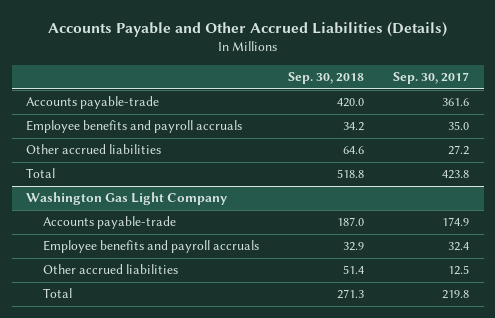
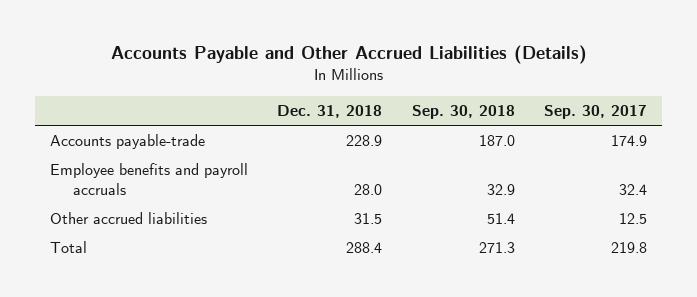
none -> [277,105,383,119] Dec. 31, 2018
[26,96,160,110] Accounts payable-trade -> none
[26,120,243,134] Employee benefits and payroll accruals -> none
[26,144,162,155] Other accrued liabilities -> none
[26,168,56,179] Total -> none
[26,192,228,206] Washington Gas Light Company -> none

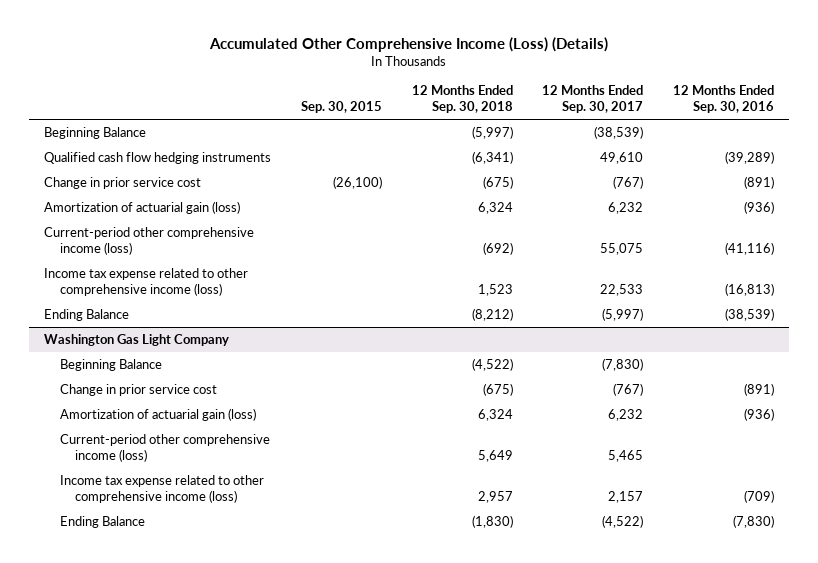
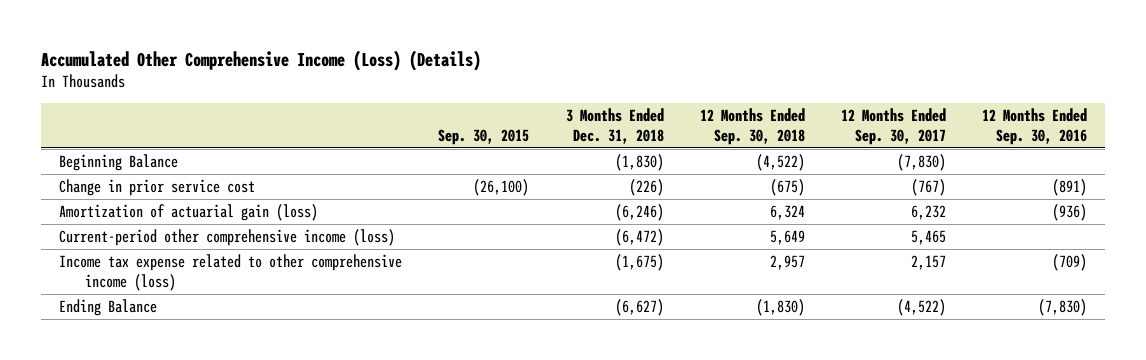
none -> [565,107,664,145] 3 Months Ended Dec. 31, 2018
[44,127,147,140] Beginning Balance -> none
[44,152,272,165] Qualified cash flow hedging instruments -> none
[44,201,241,215] Amortization of actuarial gain (loss) -> none
[44,227,255,256] Current-period other comprehensive income (loss) -> none
[44,268,249,297] Income tax expense related to other comprehensive income (loss) -> none
[44,309,130,322] Ending Balance -> none
[44,334,230,347] Washington Gas Light Company -> none
[59,384,217,397] Change in prior service cost -> none
[44,177,202,190] Change in prior service cost -> [59,178,256,196] Change in prior service cost

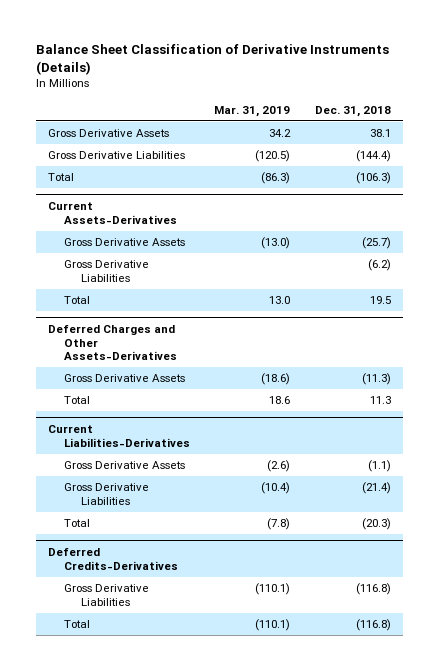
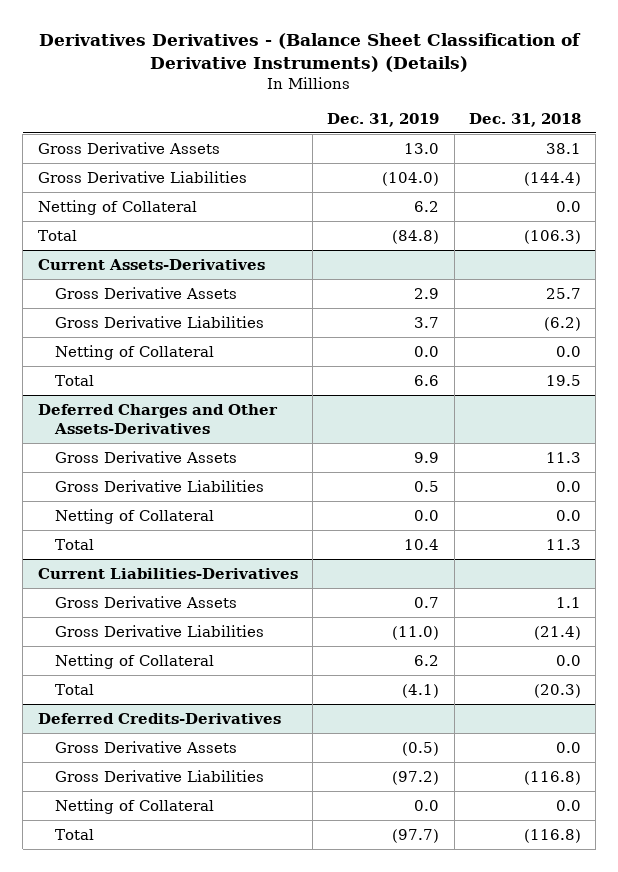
[36,43,390,75] Balance Sheet Classification of Derivative Instruments (Details) -> [39,32,582,72] Derivatives Derivatives - (Balance Sheet Classification of Derivative Instruments) (Details)
[214,105,291,117] Mar. 31, 2019 -> none
none -> [327,112,440,127] Dec. 31, 2019
none -> [37,199,197,215] Netting of Collateral
[361,237,391,250] (25.7) -> [545,287,581,299] 25.7
none -> [55,344,215,360] Netting of Collateral
[361,373,391,386] (11.3) -> [545,451,581,463] 11.3
none -> [55,479,265,492] Gross Derivative Liabilities
none -> [55,508,215,524] Netting of Collateral
[367,460,391,473] (1.1) -> [555,596,581,608] 1.1
none -> [55,653,215,669] Netting of Collateral
none -> [55,740,238,753] Gross Derivative Assets
none -> [55,798,215,814] Netting of Collateral

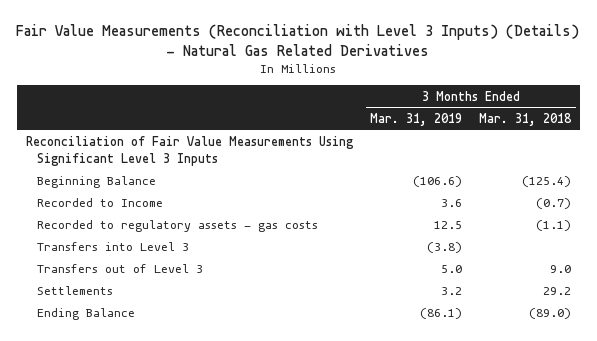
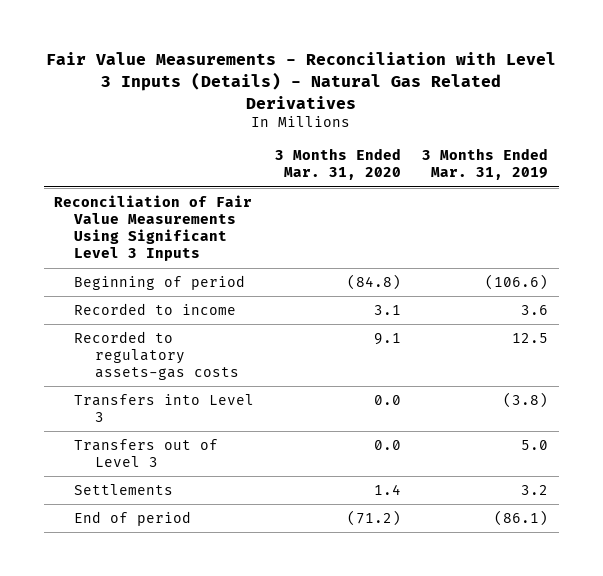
[16,24,580,56] Fair Value Measurements (Reconciliation with Level 3 Inputs) (Details) - Natural Gas Related Derivatives -> [46,52,557,109] Fair Value Measurements - Reconciliation with Level 3 Inputs (Details) - Natural Gas Related Derivatives
[479,113,573,127] Mar. 31, 2018 -> none
none -> [275,148,402,181] 3 Months Ended Mar. 31, 2020
[37,176,157,189] Beginning Balance -> [74,274,246,290] Beginning of period
[37,198,164,208] Recorded to Income -> [74,302,237,315] Recorded to income
[37,220,319,233] Recorded to regulatory assets - gas costs -> [74,330,239,381] Recorded to regulatory assets-gas costs
[37,308,136,321] Ending Balance -> [74,510,192,526] End of period

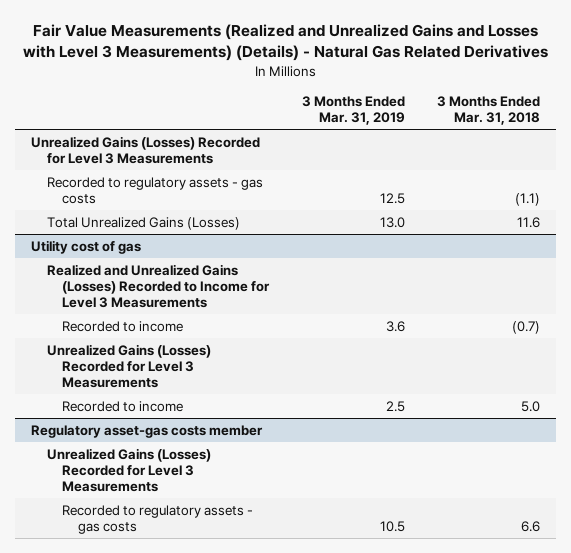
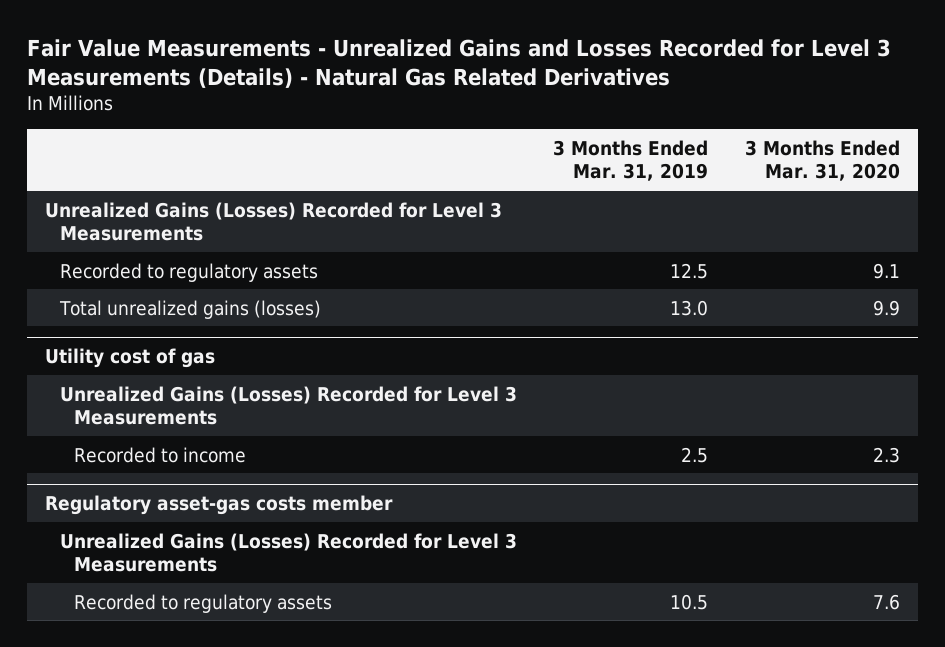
[22,24,548,62] Fair Value Measurements (Realized and Unrealized Gains and Losses with Level 3 Measurements) (Details) - Natural Gas Related Derivatives -> [26,39,891,89] Fair Value Measurements - Unrealized Gains and Losses Recorded for Level 3 Measurements (Details) - Natural Gas Related Derivatives
[436,96,540,126] 3 Months Ended Mar. 31, 2018 -> none
none -> [745,139,901,182] 3 Months Ended Mar. 31, 2020
[46,176,263,204] Recorded to regulatory assets - gas costs -> [59,262,318,282] Recorded to regulatory assets
[46,216,240,230] Total Unrealized Gains (Losses) -> [58,299,321,319] Total unrealized gains (losses)
[46,263,271,308] Realized and Unrealized Gains (Losses) Recorded to Income for Level 3 Measurements -> none
[62,320,184,332] Recorded to income -> none
[62,504,254,534] Recorded to regulatory assets - gas costs -> [74,593,333,613] Recorded to regulatory assets

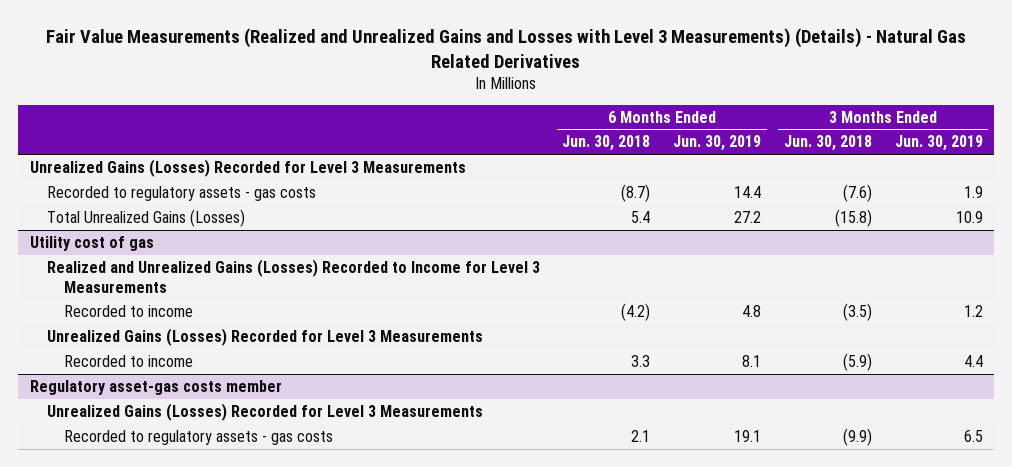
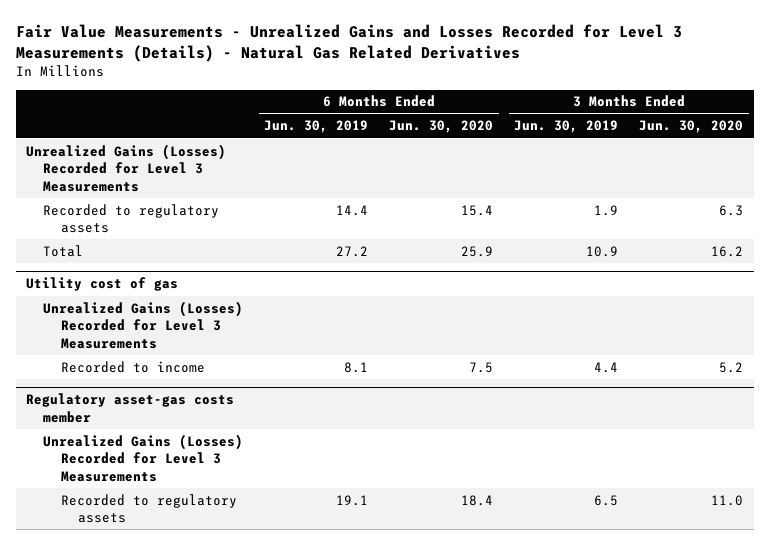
[46,27,967,68] Fair Value Measurements (Realized and Unrealized Gains and Losses with Level 3 Measurements) (Details) - Natural Gas Related Derivatives -> [15,23,682,62] Fair Value Measurements - Unrealized Gains and Losses Recorded for Level 3 Measurements (Details) - Natural Gas Related Derivatives
[562,135,651,152] Jun. 30, 2018 -> none
[783,135,872,152] Jun. 30, 2018 -> none
none -> [389,120,494,134] Jun. 30, 2020
none -> [639,120,744,134] Jun. 30, 2020
[46,185,316,201] Recorded to regulatory assets - gas costs -> [43,203,220,234] Recorded to regulatory assets
[46,208,245,227] Total Unrealized Gains (Losses) -> [43,244,84,257] Total
[46,258,540,293] Realized and Unrealized Gains (Losses) Recorded to Income for Level 3 Measurements -> none
[63,304,193,317] Recorded to income -> none
[63,429,333,445] Recorded to regulatory assets - gas costs -> [60,493,237,524] Recorded to regulatory assets

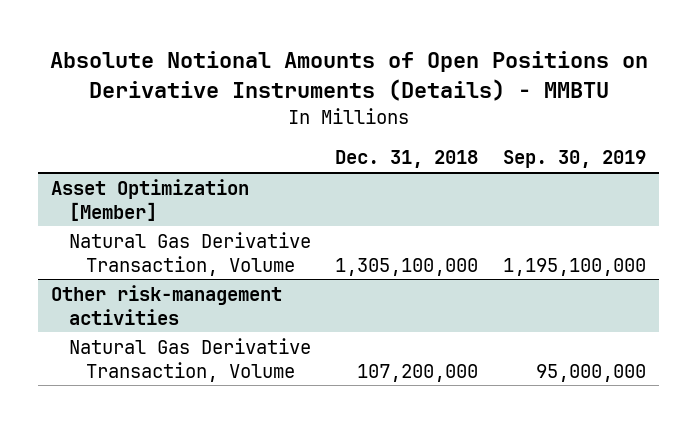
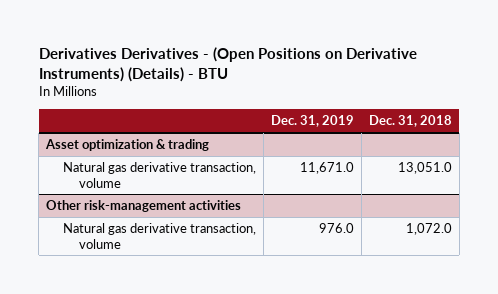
[49,50,648,101] Absolute Notional Amounts of Open Positions on Derivative Instruments (Details) - MMBTU -> [38,46,417,82] Derivatives Derivatives - (Open Positions on Derivative Instruments) (Details) - BTU
[503,150,647,169] Sep. 30, 2019 -> none
none -> [270,115,354,128] Dec. 31, 2019
[50,178,249,221] Asset Optimization [Member] -> [45,139,210,152] Asset optimization & trading
[68,231,311,276] Natural Gas Derivative Transaction, Volume -> [62,162,256,188] Natural gas derivative transaction, volume
[335,257,479,276] 1,305,100,000 -> [397,162,452,175] 13,051.0
[68,337,311,382] Natural Gas Derivative Transaction, Volume -> [62,223,256,249] Natural gas derivative transaction, volume
[357,363,479,382] 107,200,000 -> [405,223,452,236] 1,072.0

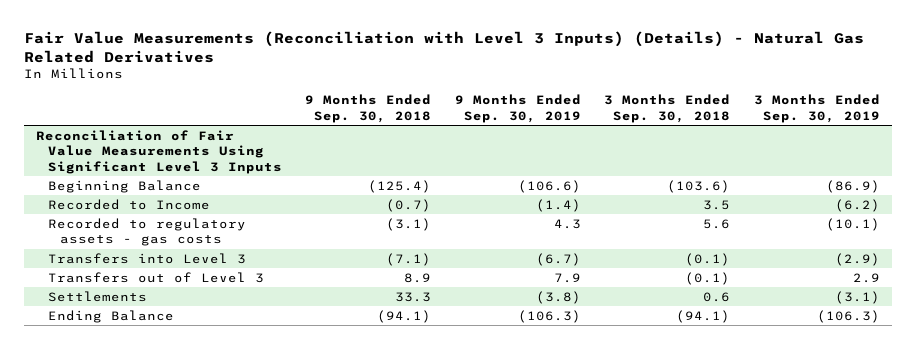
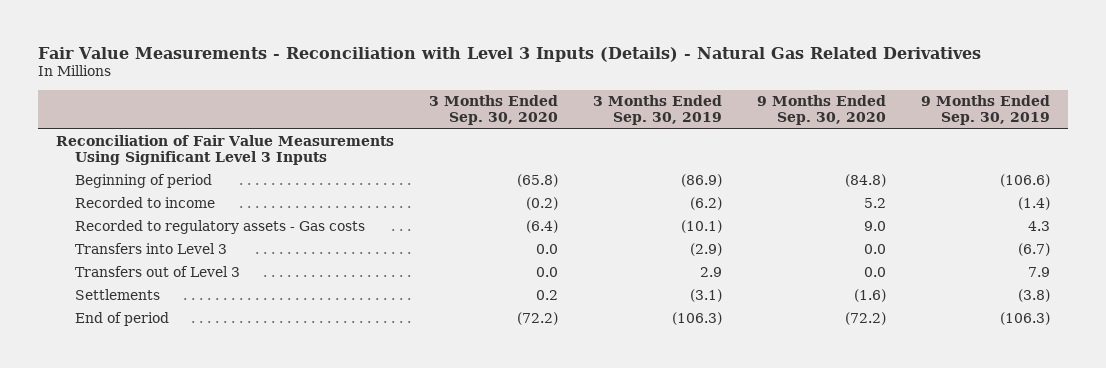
[24,31,865,63] Fair Value Measurements (Reconciliation with Level 3 Inputs) (Details) - Natural Gas Related Derivatives -> [37,46,981,62] Fair Value Measurements - Reconciliation with Level 3 Inputs (Details) - Natural Gas Related Derivatives
[305,94,432,123] 9 Months Ended Sep. 30, 2018 -> none
[604,94,731,123] 3 Months Ended Sep. 30, 2018 -> none
none -> [428,95,558,126] 3 Months Ended Sep. 30, 2020
none -> [757,95,887,126] 9 Months Ended Sep. 30, 2020
[47,179,201,193] Beginning Balance -> [74,174,212,189] Beginning of period
[47,198,210,210] Recorded to Income -> [74,197,215,209] Recorded to income
[47,217,246,247] Recorded to regulatory assets - gas costs -> [74,220,365,235] Recorded to regulatory assets - Gas costs
[47,309,174,323] Ending Balance -> [74,312,169,327] End of period

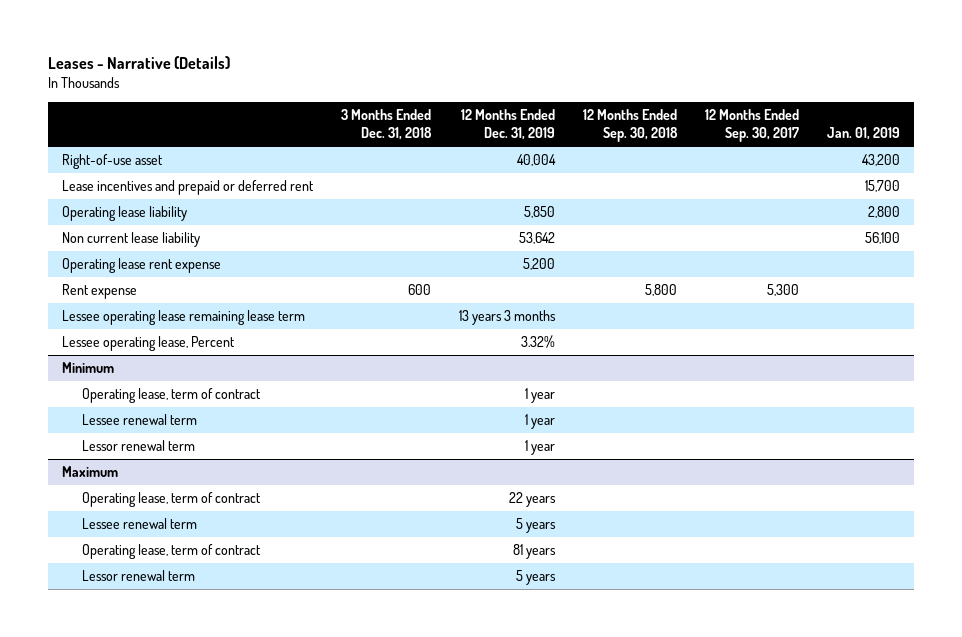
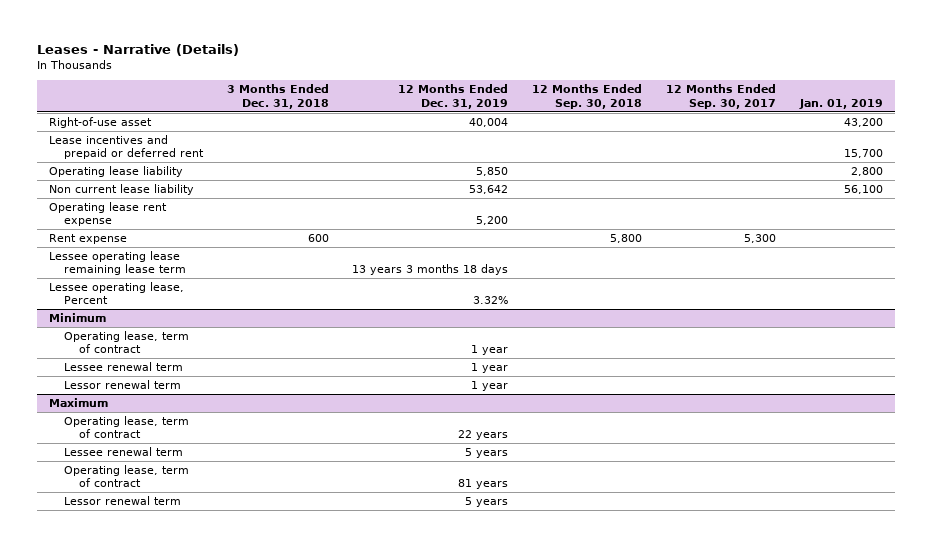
[458,310,556,326] 13 years 3 months -> [352,264,509,276] 13 years 3 months 18 days

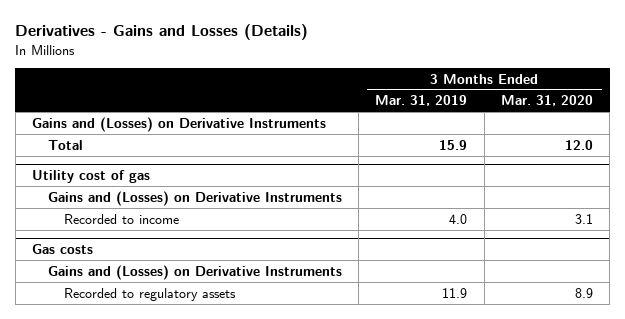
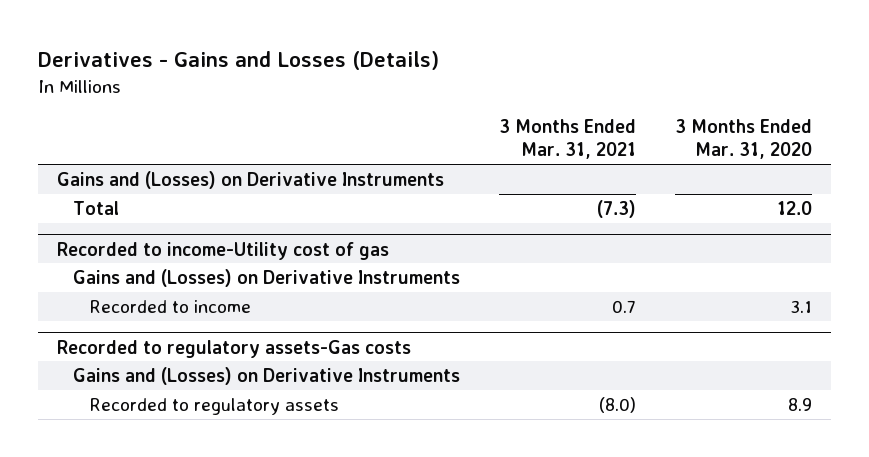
[375,95,468,107] Mar. 31, 2019 -> none
none -> [499,119,637,160] 3 Months Ended Mar. 31, 2021
[31,169,150,183] Utility cost of gas -> [57,241,390,260] Recorded to income-Utility cost of gas
[31,243,93,254] Gas costs -> [57,339,412,358] Recorded to regulatory assets-Gas costs

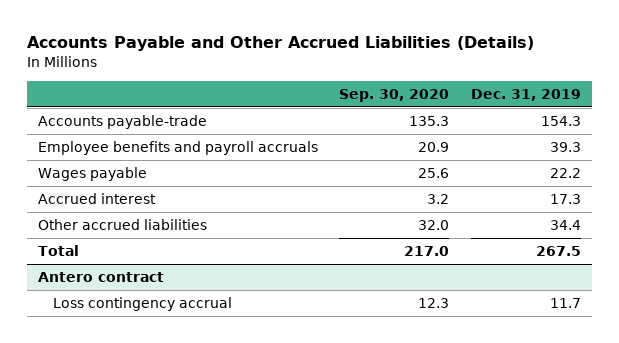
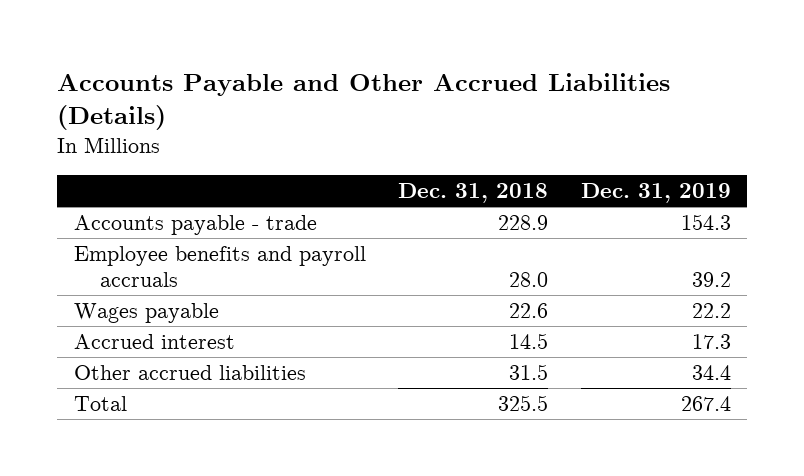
[339,88,450,102] Sep. 30, 2020 -> none
none -> [398,183,549,204] Dec. 31, 2018
[37,115,207,130] Accounts payable-trade -> [73,215,317,236] Accounts payable - trade
[550,142,582,153] 39.3 -> [691,271,731,287] 39.2
[37,272,164,283] Antero contract -> none
[52,297,232,312] Loss contingency accrual -> none
[536,246,582,257] 267.5 -> [680,396,731,412] 267.4

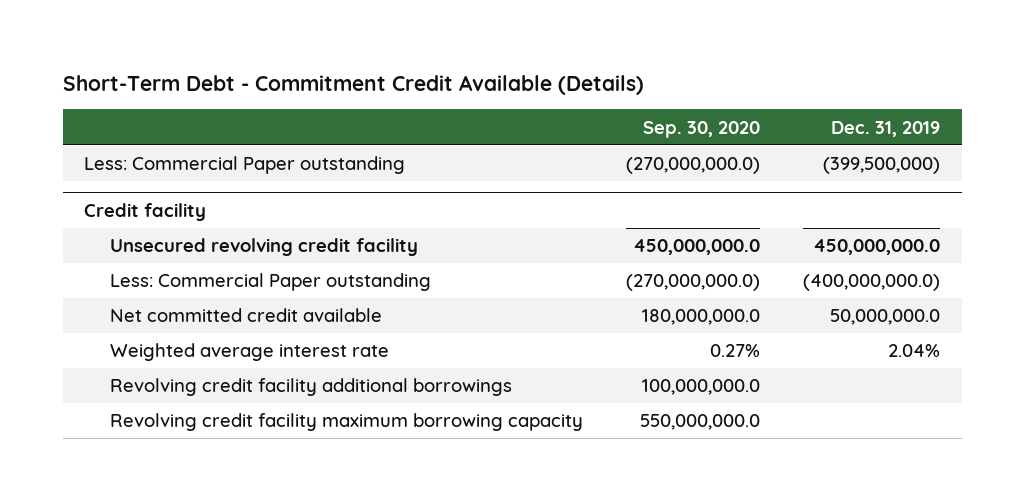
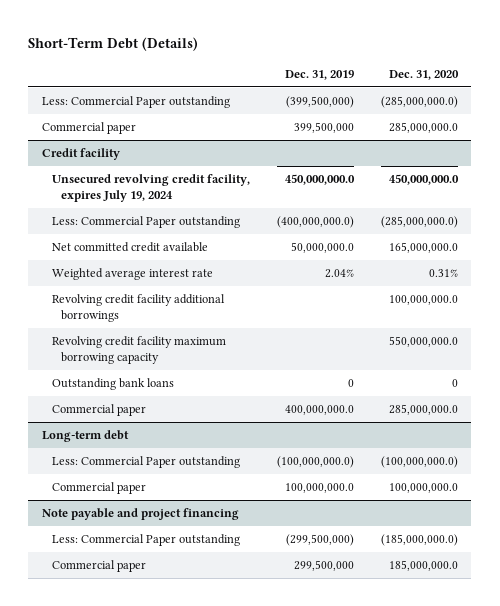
[62,75,644,96] Short-Term Debt - Commitment Credit Available (Details) -> [28,37,199,52] Short-Term Debt (Details)
[643,120,761,138] Sep. 30, 2020 -> none
none -> [388,69,459,80] Dec. 31, 2020
none -> [41,122,136,135] Commercial paper
[109,238,418,257] Unsecured revolving credit facility -> [51,174,250,202] Unsecured revolving credit facility, expires July 19, 2024
none -> [51,378,174,391] Outstanding bank loans
none -> [51,404,146,417] Commercial paper
none -> [41,430,129,443] Long-term debt
none -> [51,456,240,469] Less: Commercial Paper outstanding
none -> [51,482,146,495] Commercial paper
none -> [41,508,239,521] Note payable and project financing
none -> [51,534,240,547] Less: Commercial Paper outstanding
none -> [51,560,146,573] Commercial paper

